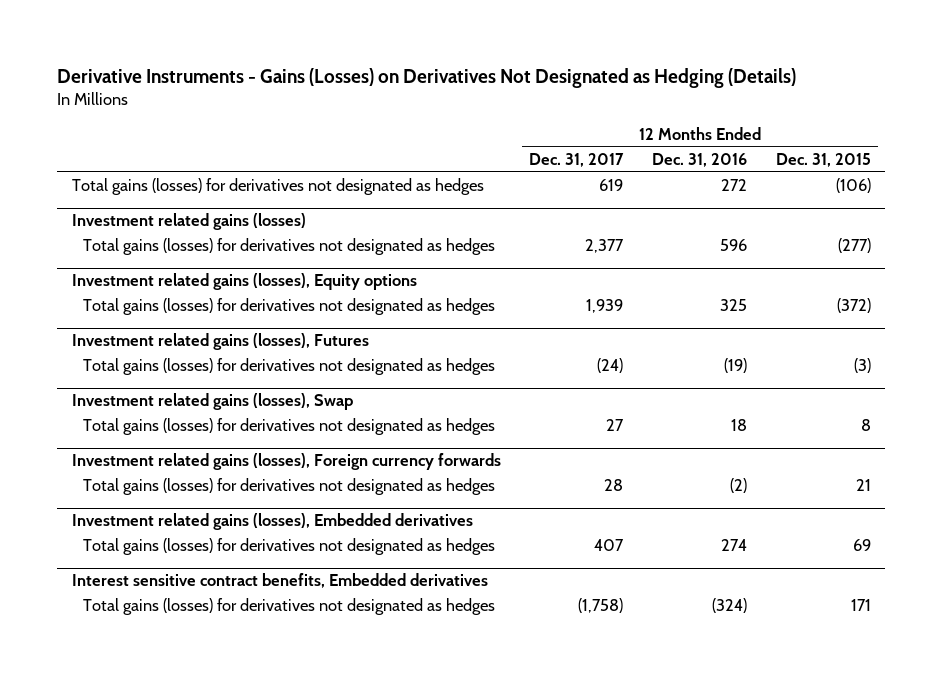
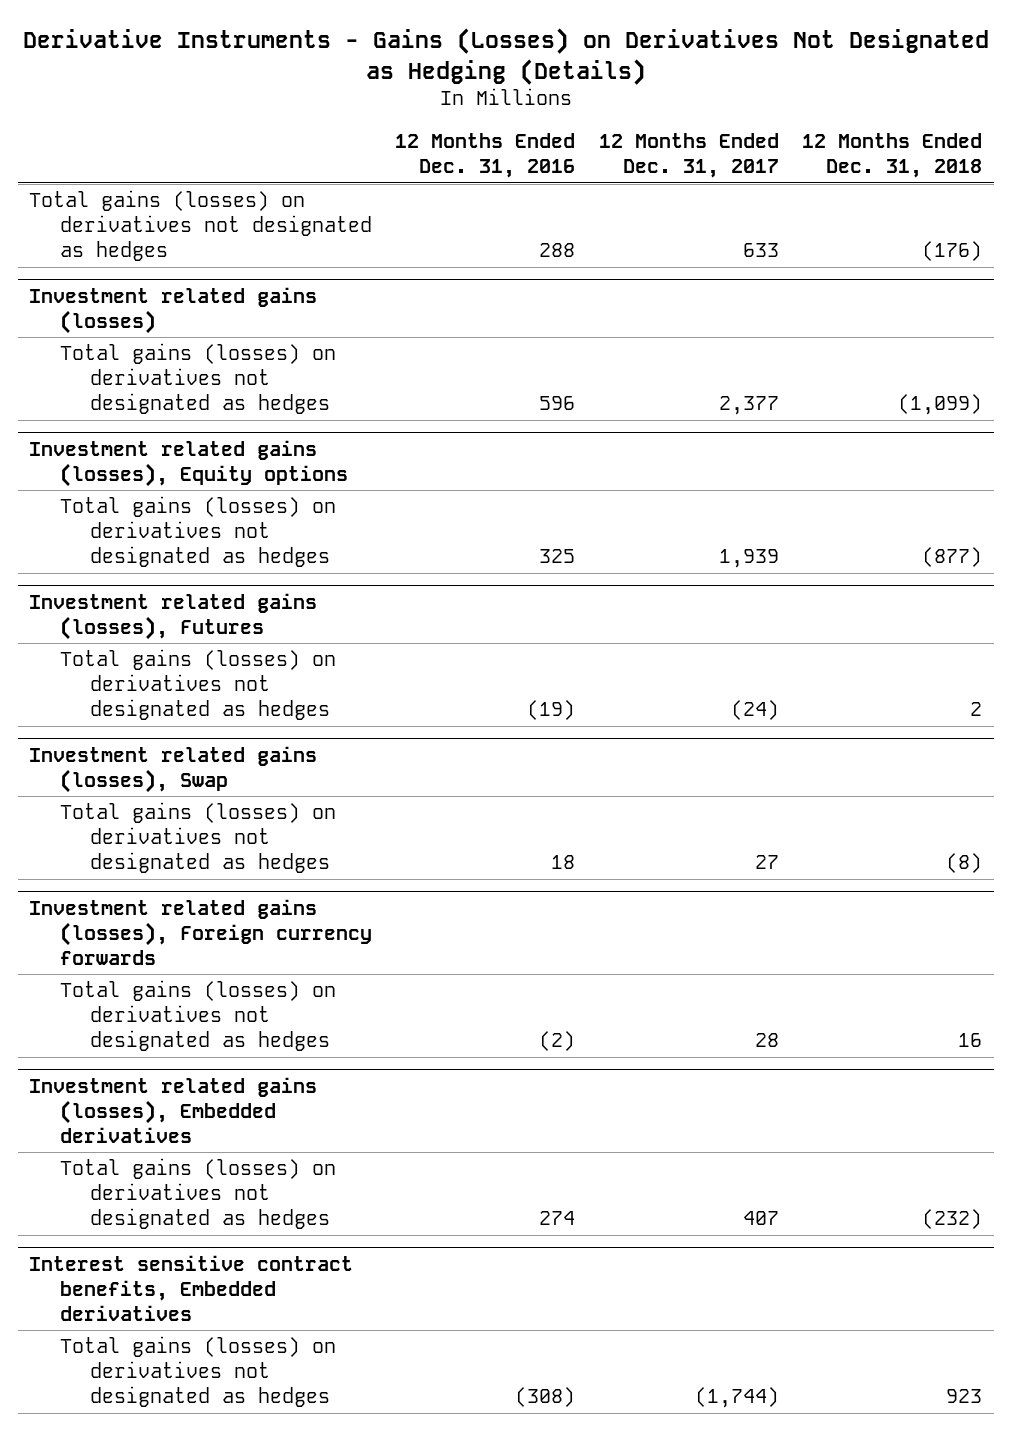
[776,152,872,167] Dec. 31, 2015 -> none
none -> [802,133,983,179] 12 Months Ended Dec. 31, 2018
[71,178,484,196] Total gains (losses) for derivatives not designated as hedges -> [29,190,372,262] Total gains (losses) on derivatives not designated as hedges
[599,179,624,192] 619 -> [742,243,779,258] 633
[721,179,748,192] 272 -> [539,243,576,258] 288
[83,238,496,256] Total gains (losses) for derivatives not designated as hedges -> [59,343,336,415] Total gains (losses) on derivatives not designated as hedges
[83,298,496,316] Total gains (losses) for derivatives not designated as hedges -> [59,496,336,568] Total gains (losses) on derivatives not designated as hedges
[83,358,496,376] Total gains (losses) for derivatives not designated as hedges -> [59,649,336,721] Total gains (losses) on derivatives not designated as hedges
[83,418,496,436] Total gains (losses) for derivatives not designated as hedges -> [59,802,336,874] Total gains (losses) on derivatives not designated as hedges
[83,478,496,496] Total gains (losses) for derivatives not designated as hedges -> [59,980,336,1052] Total gains (losses) on derivatives not designated as hedges
[83,538,496,556] Total gains (losses) for derivatives not designated as hedges -> [59,1158,336,1230] Total gains (losses) on derivatives not designated as hedges
[83,598,496,616] Total gains (losses) for derivatives not designated as hedges -> [59,1336,336,1408] Total gains (losses) on derivatives not designated as hedges
[578,598,624,614] (1,758) -> [694,1387,779,1409] (1,744)
[712,598,748,614] (324) -> [515,1387,576,1408] (308)

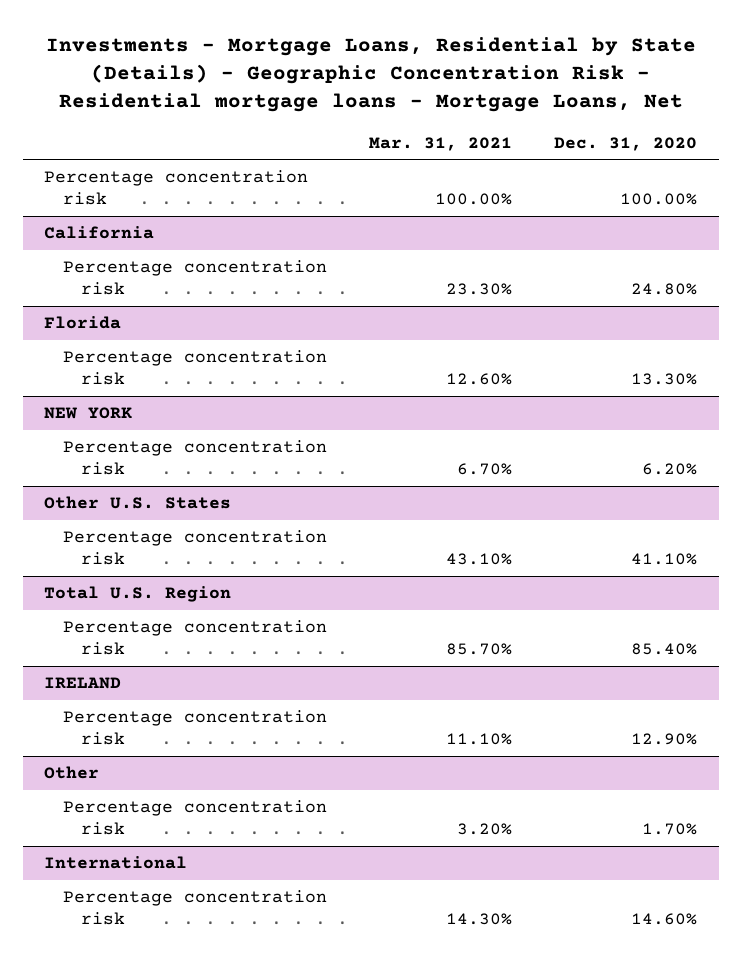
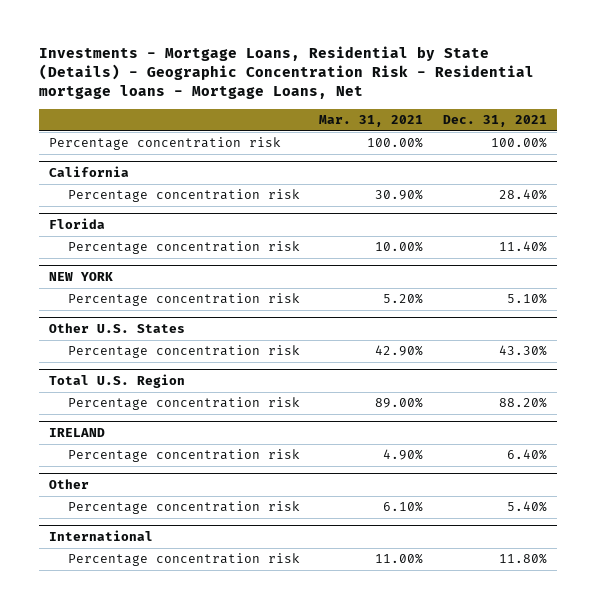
[554,136,698,151] Dec. 31, 2020 -> none
none -> [442,114,547,127] Dec. 31, 2021
[446,283,513,296] 23.30% -> [375,189,424,201] 30.90%
[446,373,513,386] 12.60% -> [375,241,424,253] 10.00%
[457,463,513,476] 6.70% -> [383,293,424,305] 5.20%
[446,553,513,566] 43.10% -> [375,345,424,357] 42.90%
[446,643,513,656] 85.70% -> [375,397,424,409] 89.00%
[446,733,513,746] 11.10% -> [383,449,424,461] 4.90%
[457,823,513,836] 3.20% -> [383,501,424,513] 6.10%
[446,913,513,926] 14.30% -> [375,553,424,565] 11.00%

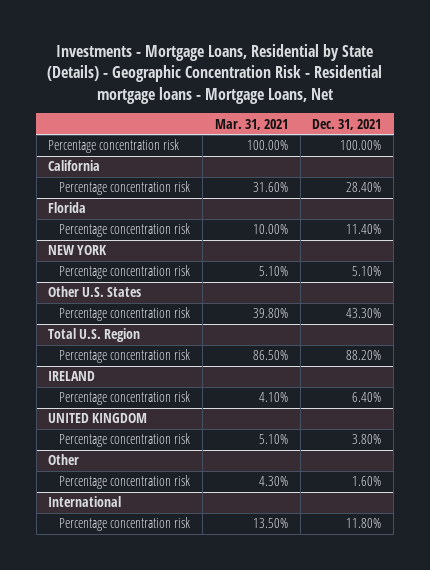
[375,189,424,201] 30.90% -> [252,182,288,193] 31.60%
[383,293,424,305] 5.20% -> [258,266,288,277] 5.10%
[375,345,424,357] 42.90% -> [252,308,288,319] 39.80%
[375,397,424,409] 89.00% -> [252,350,288,361] 86.50%
[383,449,424,461] 4.90% -> [258,392,288,403] 4.10%
none -> [48,413,148,424] UNITED KINGDOM
none -> [59,433,191,448] Percentage concentration risk
[383,501,424,513] 6.10% -> [258,476,288,487] 4.30%
[506,501,547,513] 5.40% -> [352,476,382,487] 1.60%
[375,553,424,565] 11.00% -> [252,518,288,529] 13.50%

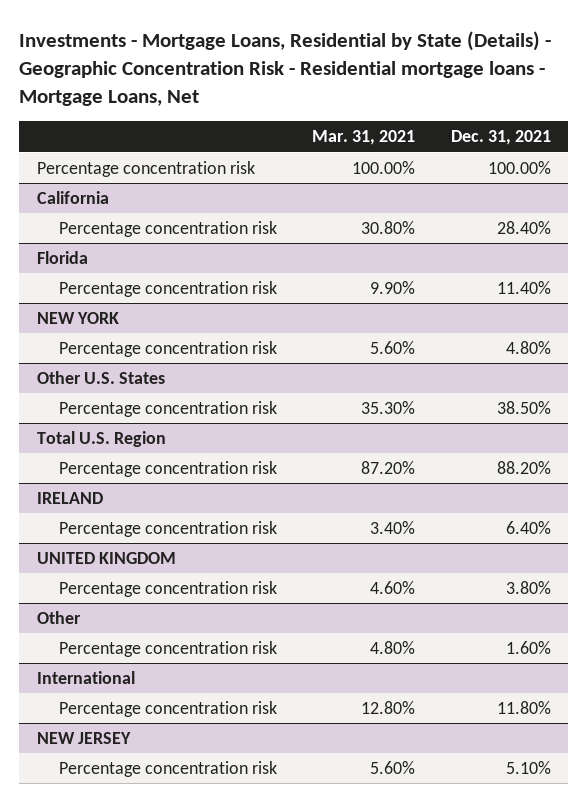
[252,182,288,193] 31.60% -> [361,221,416,235] 30.80%
[252,224,288,235] 10.00% -> [370,281,416,295] 9.90%
[258,266,288,277] 5.10% -> [370,341,416,355] 5.60%
[352,266,382,277] 5.10% -> [505,341,551,355] 4.80%
[252,308,288,319] 39.80% -> [361,401,416,415] 35.30%
[346,308,382,319] 43.30% -> [496,401,551,415] 38.50%
[252,350,288,361] 86.50% -> [361,461,416,475] 87.20%
[258,392,288,403] 4.10% -> [370,521,416,535] 3.40%
[258,434,288,445] 5.10% -> [370,581,416,595] 4.60%
[258,476,288,487] 4.30% -> [370,641,416,655] 4.80%
[252,518,288,529] 13.50% -> [361,701,416,715] 12.80%
none -> [36,732,131,745] NEW JERSEY
none -> [59,761,278,778] Percentage concentration risk

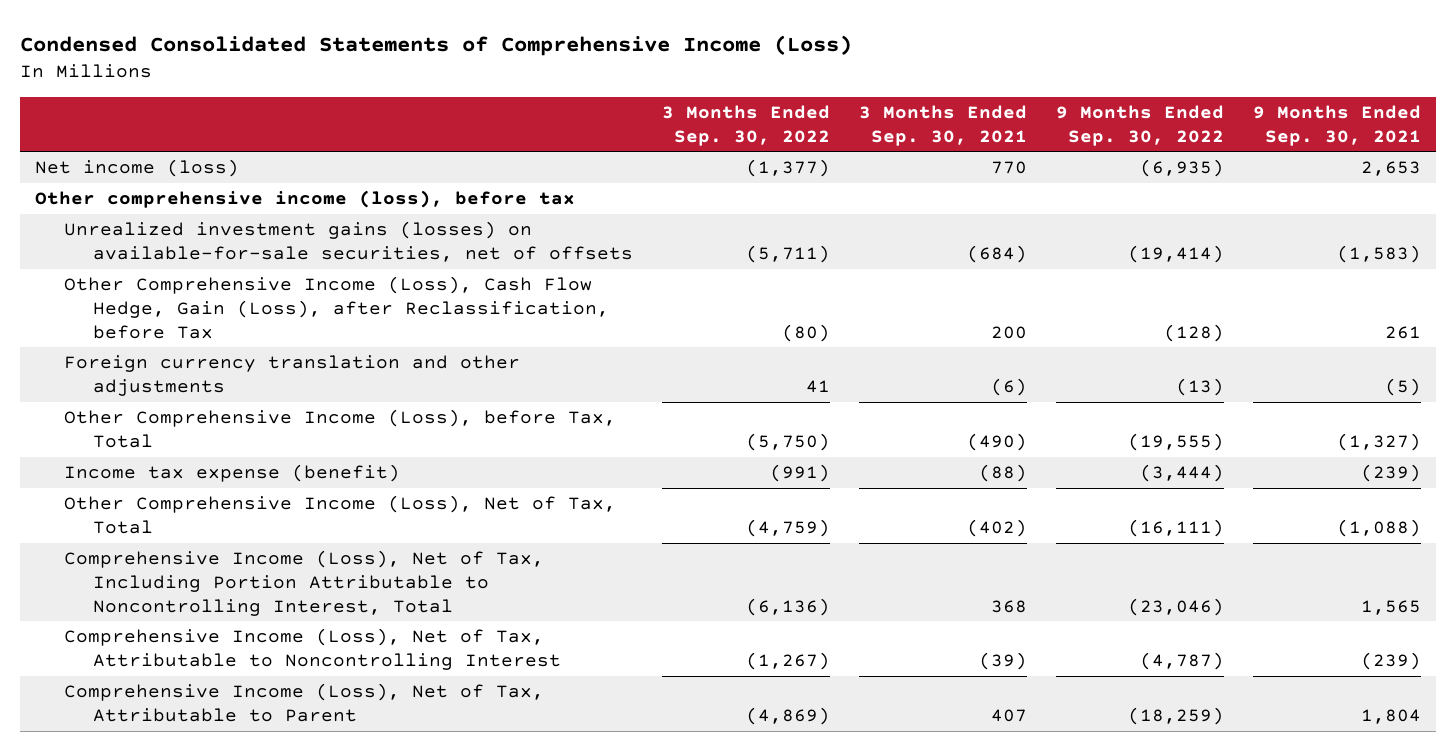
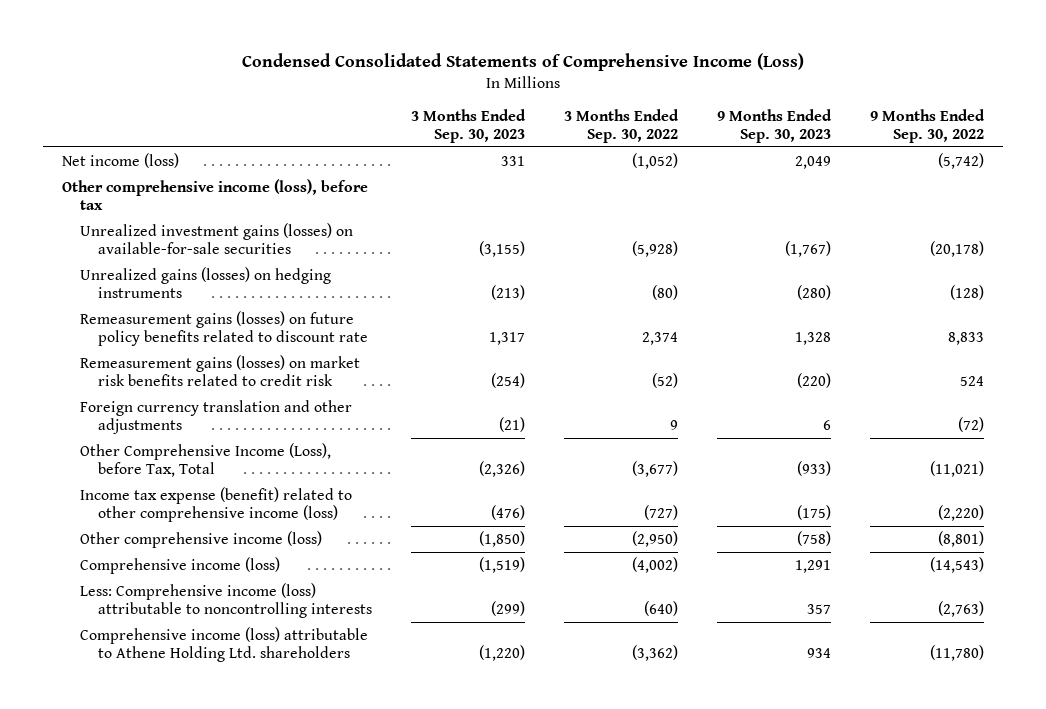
[859,104,1028,146] 3 Months Ended Sep. 30, 2021 -> none
[1253,104,1422,146] 9 Months Ended Sep. 30, 2021 -> none
none -> [410,108,526,143] 3 Months Ended Sep. 30, 2023
none -> [716,108,832,143] 9 Months Ended Sep. 30, 2023
[746,159,831,178] (1,377) -> [631,152,678,169] (1,052)
[1140,159,1225,178] (6,935) -> [937,152,984,169] (5,742)
[64,221,634,263] Unrealized investment gains (losses) on available-for-sale securities, net of offsets -> [80,222,354,254] Unrealized investment gains (losses) on available-for-sale securities
[746,245,831,264] (5,711) -> [631,240,678,257] (5,928)
[1128,245,1225,264] (19,414) -> [929,240,984,257] (20,178)
[64,276,610,339] Other Comprehensive Income (Loss), Cash Flow Hedge, Gain (Loss), after Reclassification, before Tax -> [80,266,332,298] Unrealized gains (losses) on hedging instruments
none -> [80,310,368,346] Remeasurement gains (losses) on future policy benefits related to discount rate
none -> [80,354,361,386] Remeasurement gains (losses) on market risk benefits related to credit risk
[806,380,831,394] 41 -> [669,419,678,430] 9
[1176,378,1225,397] (13) -> [957,416,984,432] (72)
[746,433,831,452] (5,750) -> [631,460,678,477] (3,677)
[1128,433,1225,452] (19,555) -> [929,460,984,477] (11,021)
[64,464,401,483] Income tax expense (benefit) -> [80,486,353,522] Income tax expense (benefit) related to other comprehensive income (loss)
[770,464,831,483] (991) -> [643,504,678,520] (727)
[1140,464,1225,483] (3,444) -> [937,504,984,521] (2,220)
[64,495,617,535] Other Comprehensive Income (Loss), Net of Tax, Total -> [80,530,323,548] Other comprehensive income (loss)
[746,519,831,538] (4,759) -> [631,530,678,547] (2,950)
[1128,519,1225,538] (16,111) -> [937,530,984,547] (8,801)
[64,550,545,616] Comprehensive Income (Loss), Net of Tax, Including Portion Attributable to Noncontrolling Interest, Total -> [80,556,281,574] Comprehensive income (loss)
[746,597,831,616] (6,136) -> [631,556,678,573] (4,002)
[1128,597,1225,616] (23,046) -> [929,556,984,573] (14,543)
[64,628,562,671] Comprehensive Income (Loss), Net of Tax, Attributable to Noncontrolling Interest -> [80,582,372,618] Less: Comprehensive income (loss) attributable to noncontrolling interests
[746,652,831,671] (1,267) -> [643,600,678,616] (640)
[1140,652,1225,671] (4,787) -> [937,600,984,617] (2,763)
[64,683,545,723] Comprehensive Income (Loss), Net of Tax, Attributable to Parent -> [80,626,369,662] Comprehensive income (loss) attributable to Athene Holding Ltd. shareholders
[746,707,831,726] (4,869) -> [631,644,678,661] (3,362)
[1128,707,1225,726] (18,259) -> [929,644,984,661] (11,780)

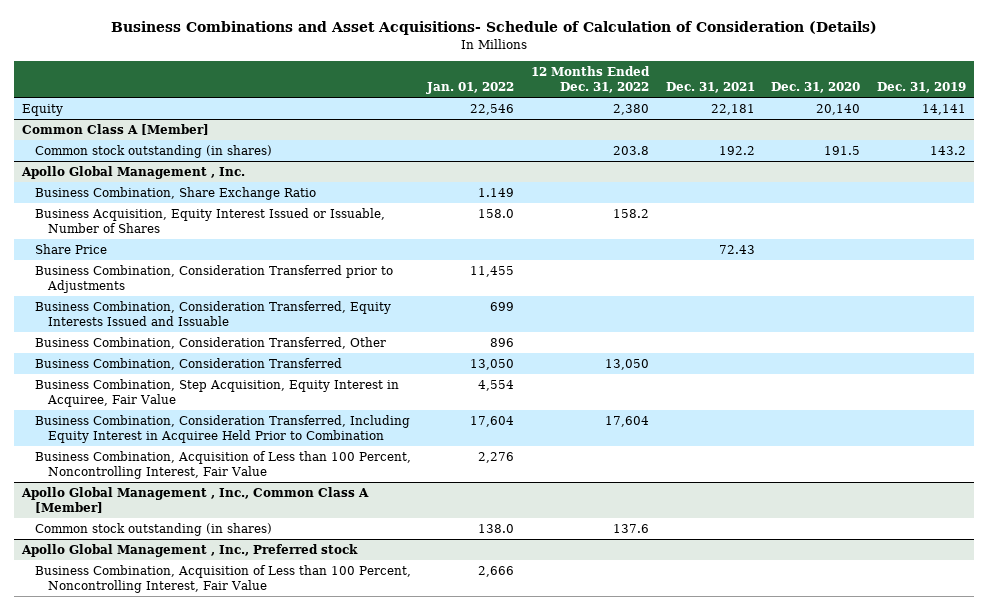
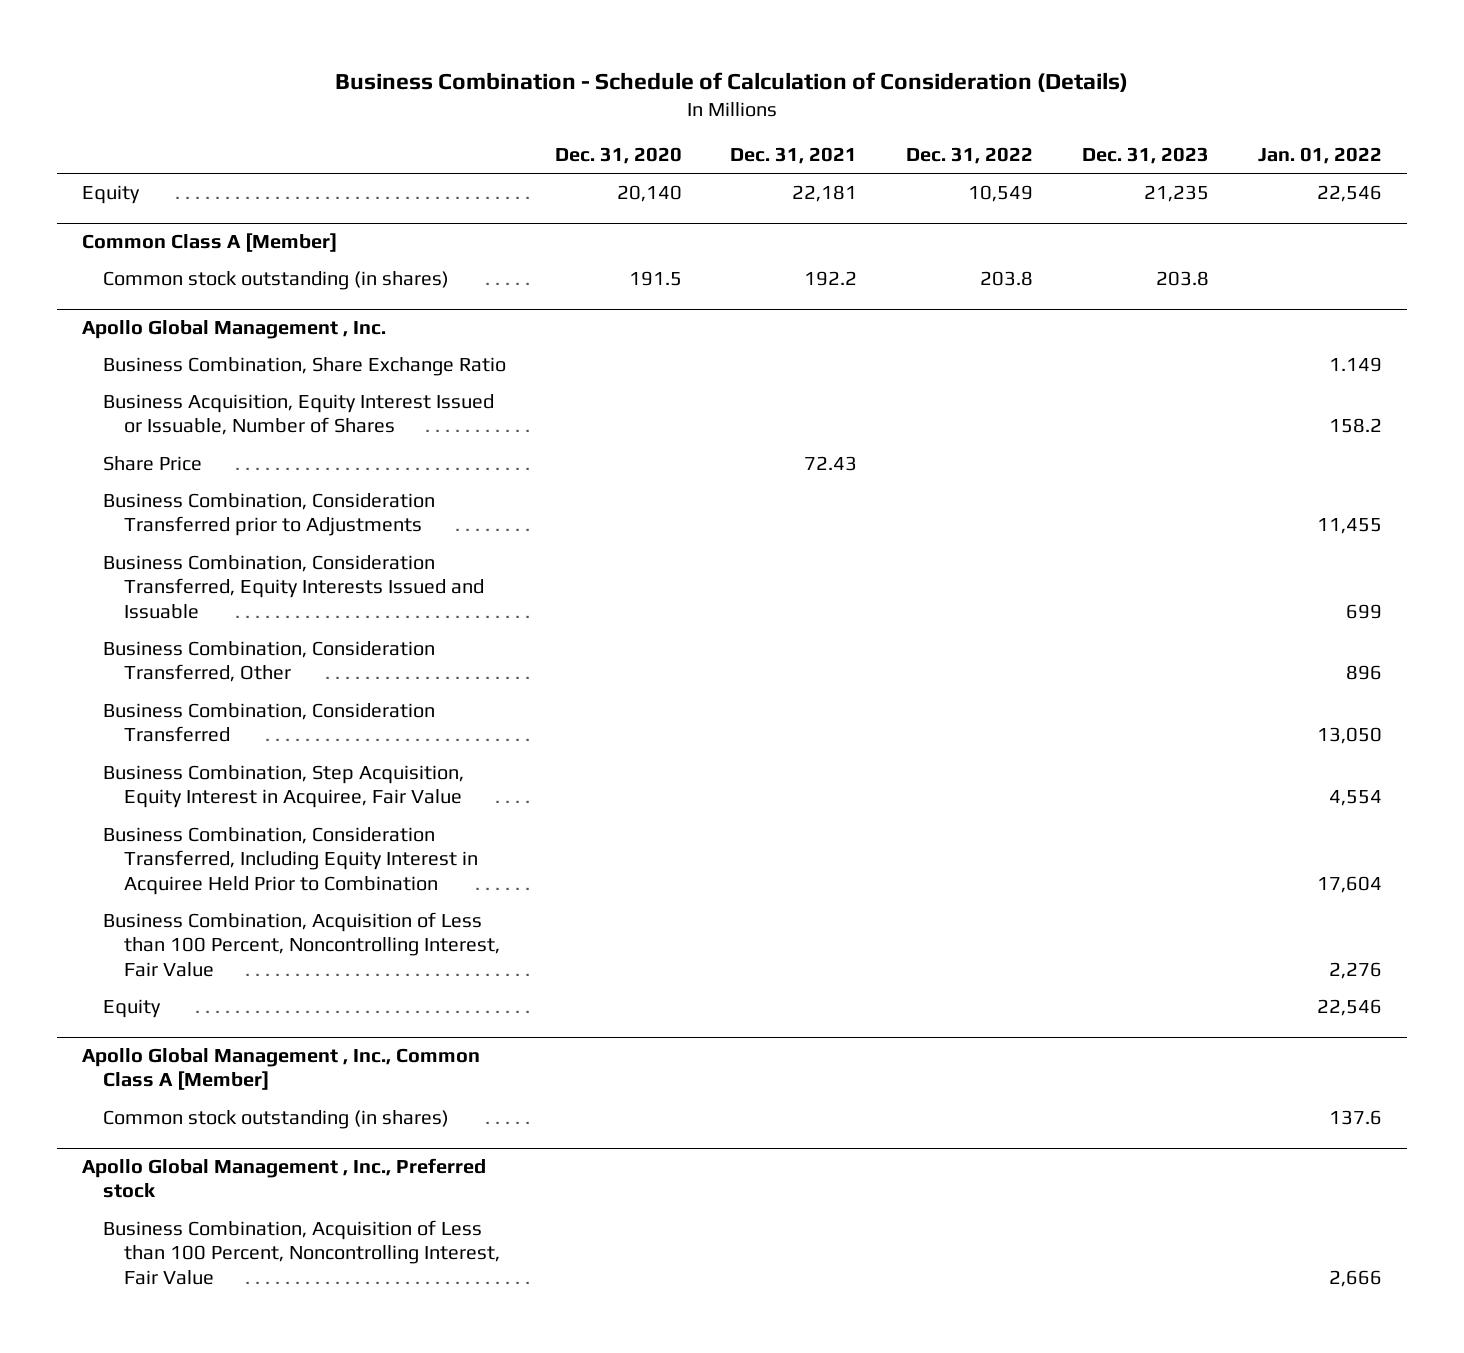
[110,21,877,36] Business Combinations and Asset Acquisitions- Schedule of Calculation of Consideration (Details) -> [334,71,1128,92] Business Combination - Schedule of Calculation of Consideration (Details)
[530,65,650,93] 12 Months Ended Dec. 31, 2022 -> none
[876,81,966,93] Dec. 31, 2019 -> none
none -> [906,147,1034,165] Dec. 31, 2022
none -> [1082,147,1210,165] Dec. 31, 2023
[478,208,515,218] 158.0 -> [1329,418,1383,434] 158.2
none -> [102,999,161,1019] Equity
[478,523,515,533] 138.0 -> [1329,1110,1383,1126] 137.6

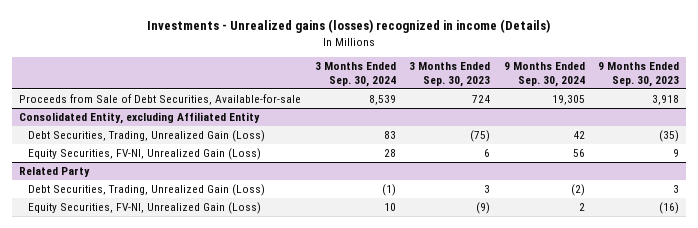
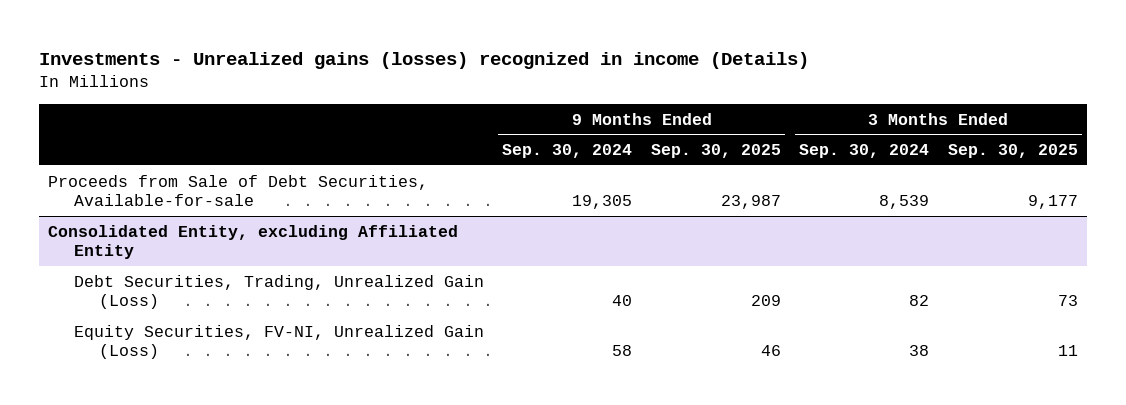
[409,62,491,87] 3 Months Ended Sep. 30, 2023 -> none
[598,62,680,87] 9 Months Ended Sep. 30, 2023 -> none
none -> [650,143,781,158] Sep. 30, 2025
none -> [947,143,1078,158] Sep. 30, 2025
[19,167,91,178] Related Party -> none
[28,184,266,197] Debt Securities, Trading, Unrealized Gain (Loss) -> none
[28,202,262,215] Equity Securities, FV-NI, Unrealized Gain (Loss) -> none
[383,131,396,140] 83 -> [909,295,930,307] 82
[572,131,585,140] 42 -> [612,295,633,307] 40
[383,149,396,158] 28 -> [909,345,930,357] 38
[572,149,585,158] 56 -> [612,345,633,357] 58

